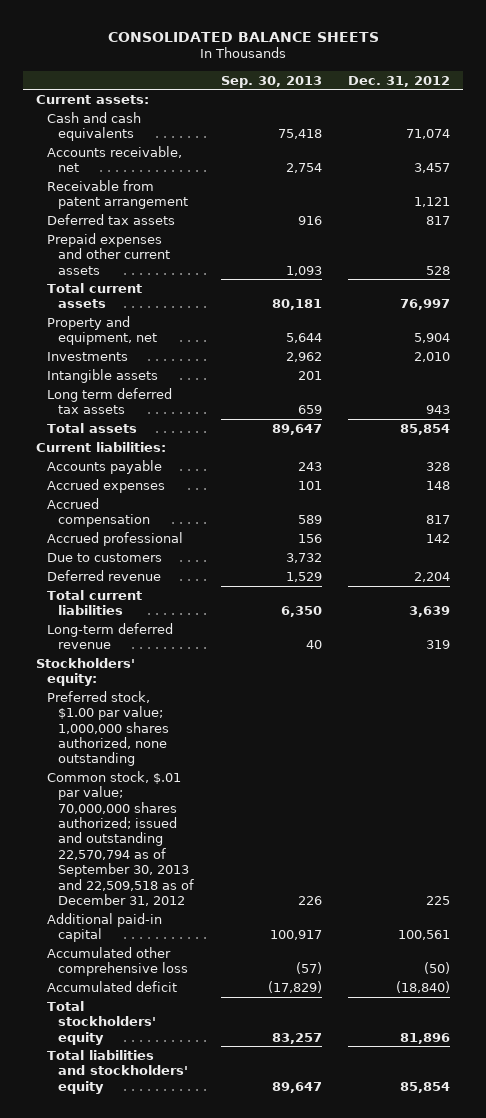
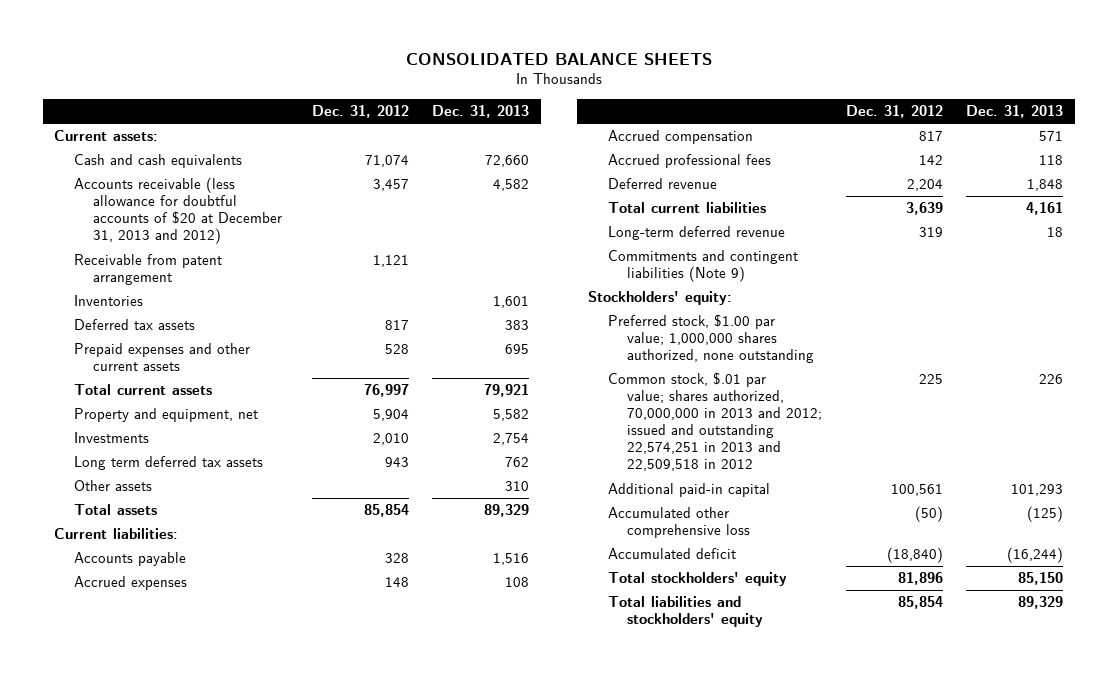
[220,75,322,88] Sep. 30, 2013 -> none
none -> [432,104,530,118] Dec. 31, 2013
[46,145,182,173] Accounts receivable, net -> [73,177,283,245] Accounts receivable (less allowance for doubtful accounts of $20 at December 31, 2013 and 2012)
none -> [73,295,143,307] Inventories
[46,368,158,383] Intangible assets -> none
none -> [73,480,152,492] Other assets
[46,552,162,562] Due to customers -> none
[46,531,183,546] Accrued professional -> [607,154,771,169] Accrued professional fees
none -> [607,250,798,283] Commitments and contingent liabilities (Note 9)
[46,770,195,907] Common stock, $.01 par value; 70,000,000 shares authorized; issued and outstanding 22,570,794 as of September 30, 2013 and 22,509,518 as of December 31, 2012 -> [607,372,823,472] Common stock, $.01 par value; shares authorized, 70,000,000 in 2013 and 2012; issued and outstanding 22,574,251 in 2013 and 22,509,518 in 2012

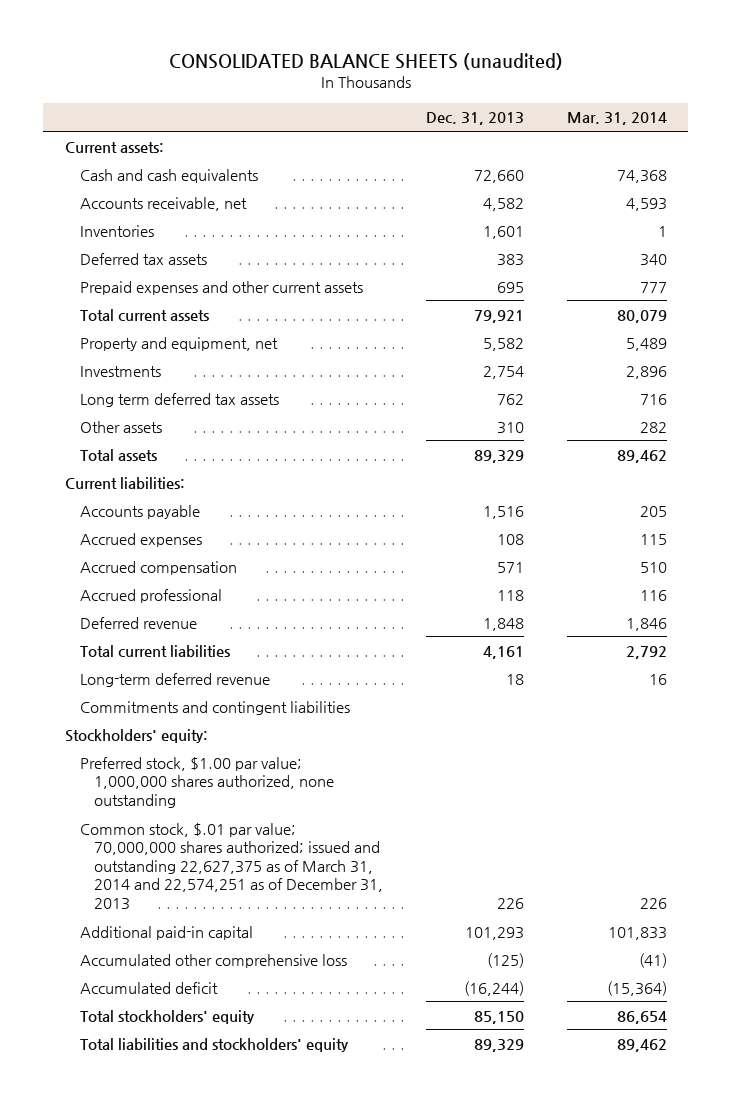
[405,52,712,65] CONSOLIDATED BALANCE SHEETS -> [168,52,563,70] CONSOLIDATED BALANCE SHEETS (unaudited)
[311,104,409,118] Dec. 31, 2012 -> none
none -> [566,112,667,126] Mar. 31, 2014
[73,254,222,286] Receivable from patent arrangement -> none
[73,177,283,245] Accounts receivable (less allowance for doubtful accounts of $20 at December 31, 2013 and 2012) -> [79,196,247,211] Accounts receivable, net
[607,154,771,169] Accrued professional fees -> [79,588,222,603] Accrued professional
[607,250,798,283] Commitments and contingent liabilities (Note 9) -> [79,700,350,715] Commitments and contingent liabilities
[607,372,823,472] Common stock, $.01 par value; shares authorized, 70,000,000 in 2013 and 2012; issued and outstanding 22,574,251 in 2013 and 22,509,518 in 2012 -> [79,822,384,910] Common stock, $.01 par value; 70,000,000 shares authorized; issued and outstanding 22,627,375 as of March 31, 2014 and 22,574,251 as of December 31, 2013

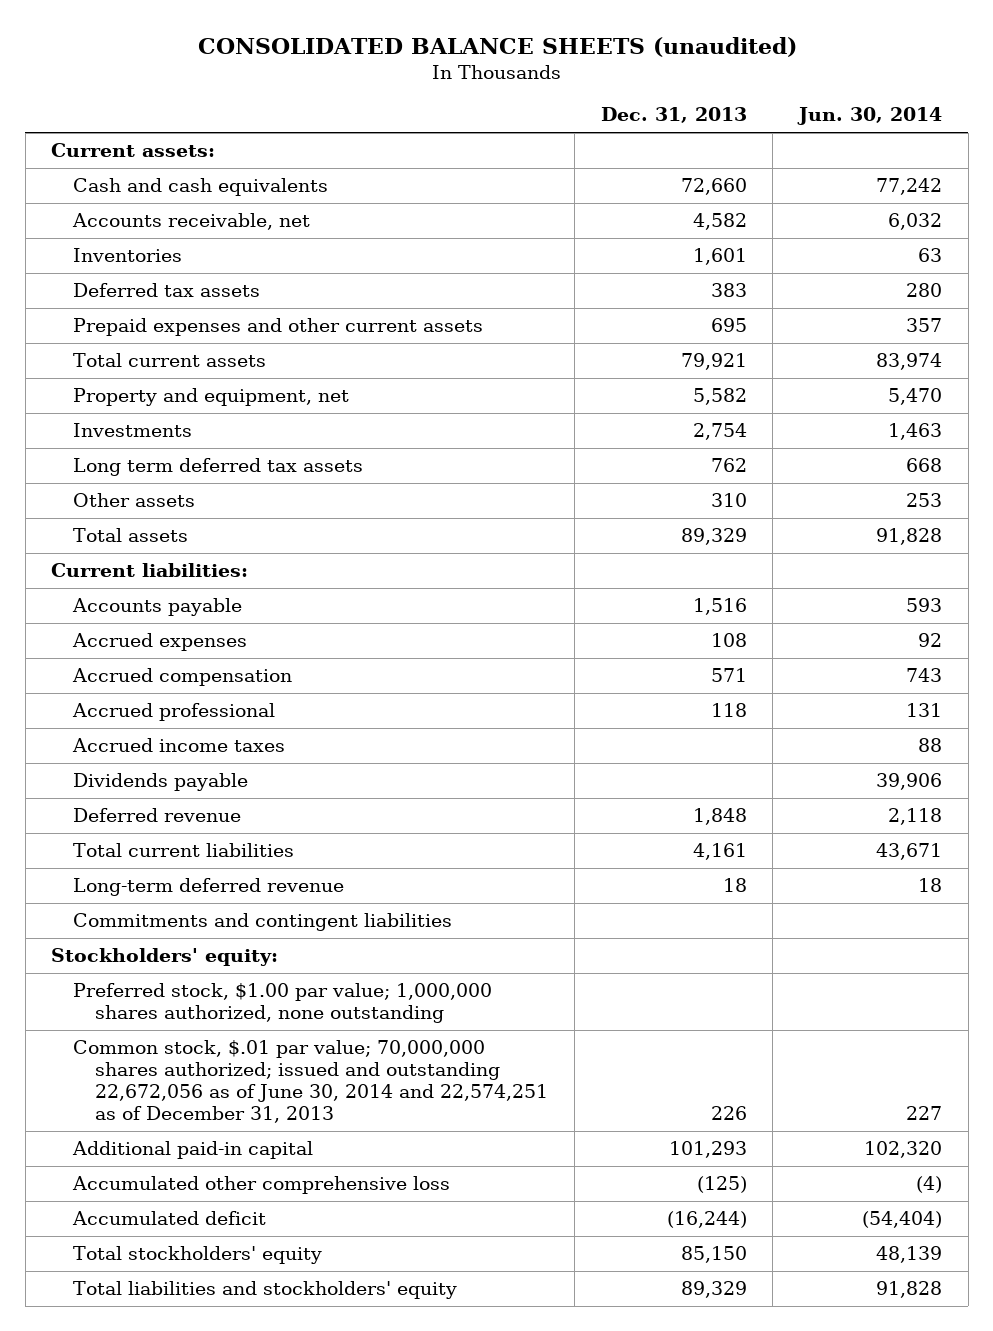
[566,112,667,126] Mar. 31, 2014 -> none
none -> [797,107,943,126] Jun. 30, 2014
none -> [72,738,286,753] Accrued income taxes
none -> [73,773,249,792] Dividends payable
[79,822,384,910] Common stock, $.01 par value; 70,000,000 shares authorized; issued and outstanding 22,627,375 as of March 31, 2014 and 22,574,251 as of December 31, 2013 -> [73,1040,549,1123] Common stock, $.01 par value; 70,000,000 shares authorized; issued and outstanding 22,672,056 as of June 30, 2014 and 22,574,251 as of December 31, 2013

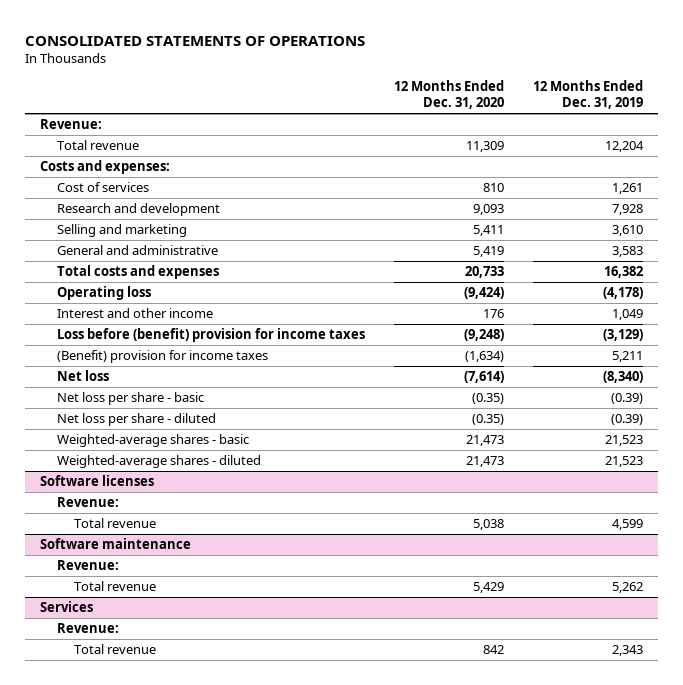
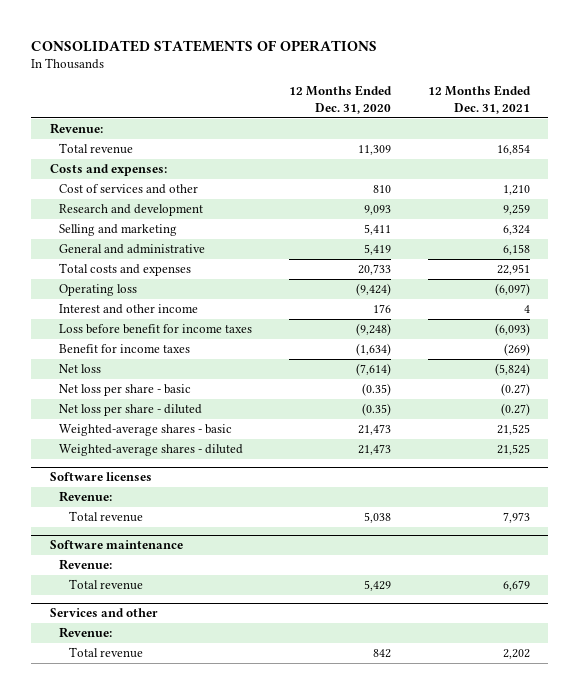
[533,80,644,110] 12 Months Ended Dec. 31, 2019 -> none
none -> [428,85,532,114] 12 Months Ended Dec. 31, 2021
[57,182,150,193] Cost of services -> [59,184,199,195] Cost of services and other
[57,328,366,343] Loss before (benefit) provision for income taxes -> [59,324,253,335] Loss before benefit for income taxes
[57,350,269,364] (Benefit) provision for income taxes -> [59,344,191,354] Benefit for income taxes
[39,601,93,613] Services -> none
none -> [49,608,158,618] Services and other

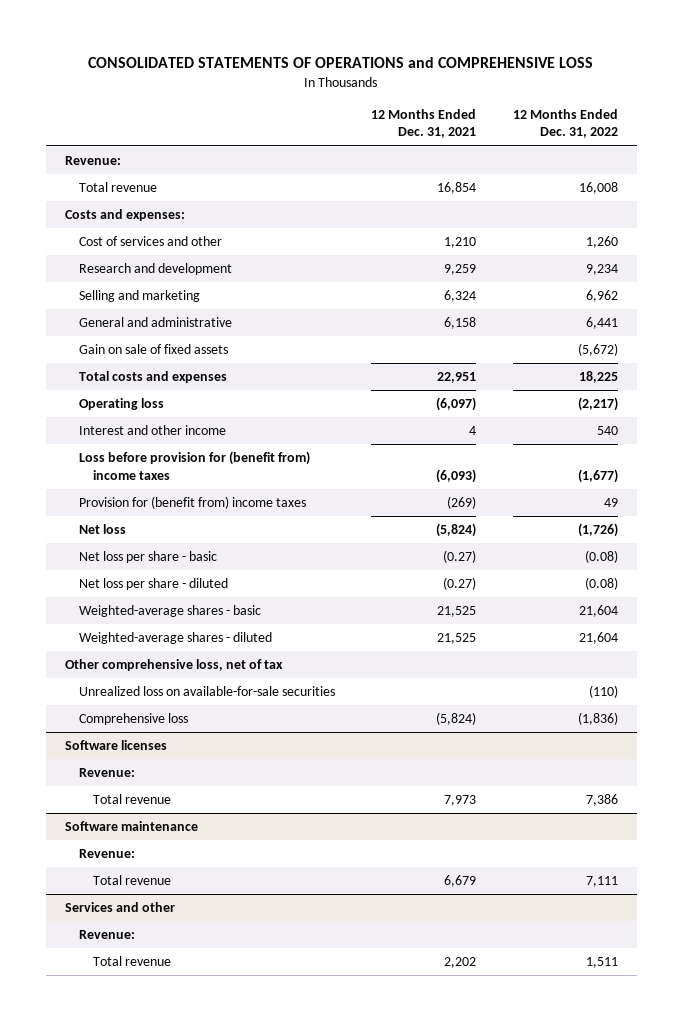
[31,40,378,53] CONSOLIDATED STATEMENTS OF OPERATIONS -> [88,56,594,68] CONSOLIDATED STATEMENTS OF OPERATIONS and COMPREHENSIVE LOSS
[289,85,393,114] 12 Months Ended Dec. 31, 2020 -> none
none -> [513,108,619,139] 12 Months Ended Dec. 31, 2022
none -> [78,344,228,355] Gain on sale of fixed assets
[59,324,253,335] Loss before benefit for income taxes -> [78,451,310,481] Loss before provision for (benefit from) income taxes
[59,344,191,354] Benefit for income taxes -> [78,496,306,510] Provision for (benefit from) income taxes
none -> [64,659,283,672] Other comprehensive loss, net of tax
none -> [78,686,335,697] Unrealized loss on available-for-sale securities
none -> [78,713,188,726] Comprehensive loss

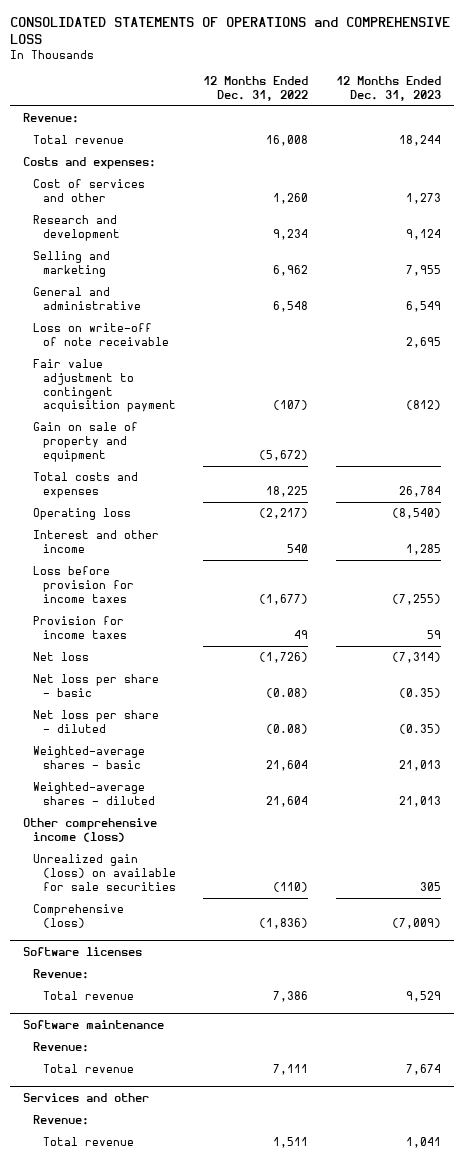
[371,108,477,139] 12 Months Ended Dec. 31, 2021 -> none
none -> [335,76,441,101] 12 Months Ended Dec. 31, 2023
[586,317,619,330] 6,441 -> [273,301,309,313] 6,548
none -> [33,323,170,347] Loss on write-off of note receivable
none -> [33,359,177,413] Fair value adjustment to contingent acquisition payment
[78,344,228,355] Gain on sale of fixed assets -> [33,422,139,462] Gain on sale of property and equipment
[78,451,310,481] Loss before provision for (benefit from) income taxes -> [33,566,135,603] Loss before provision for income taxes
[78,496,306,510] Provision for (benefit from) income taxes -> [33,616,128,640] Provision for income taxes
[64,659,283,672] Other comprehensive loss, net of tax -> [23,818,158,843] Other comprehensive income (loss)
[78,686,335,697] Unrealized loss on available-for-sale securities -> [33,854,177,891] Unrealized gain (loss) on available for sale securities
[78,713,188,726] Comprehensive loss -> [33,904,125,929] Comprehensive (loss)

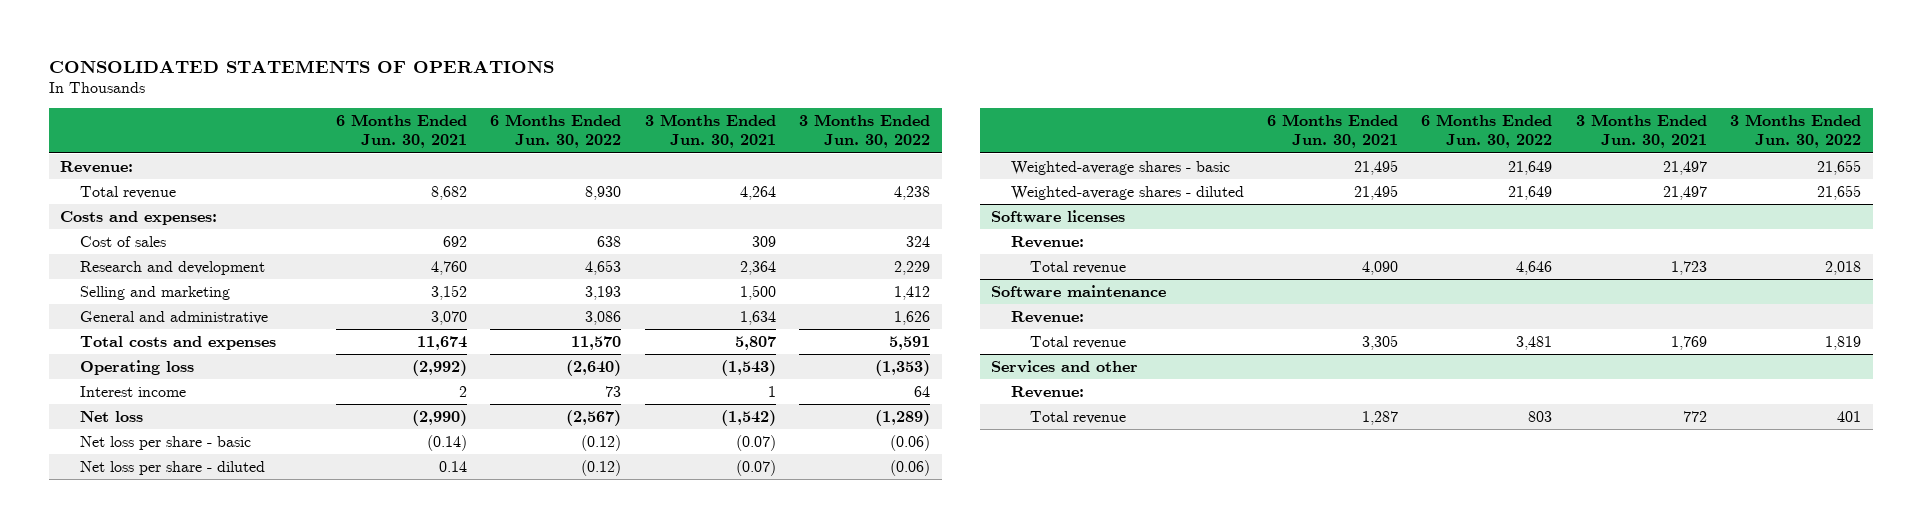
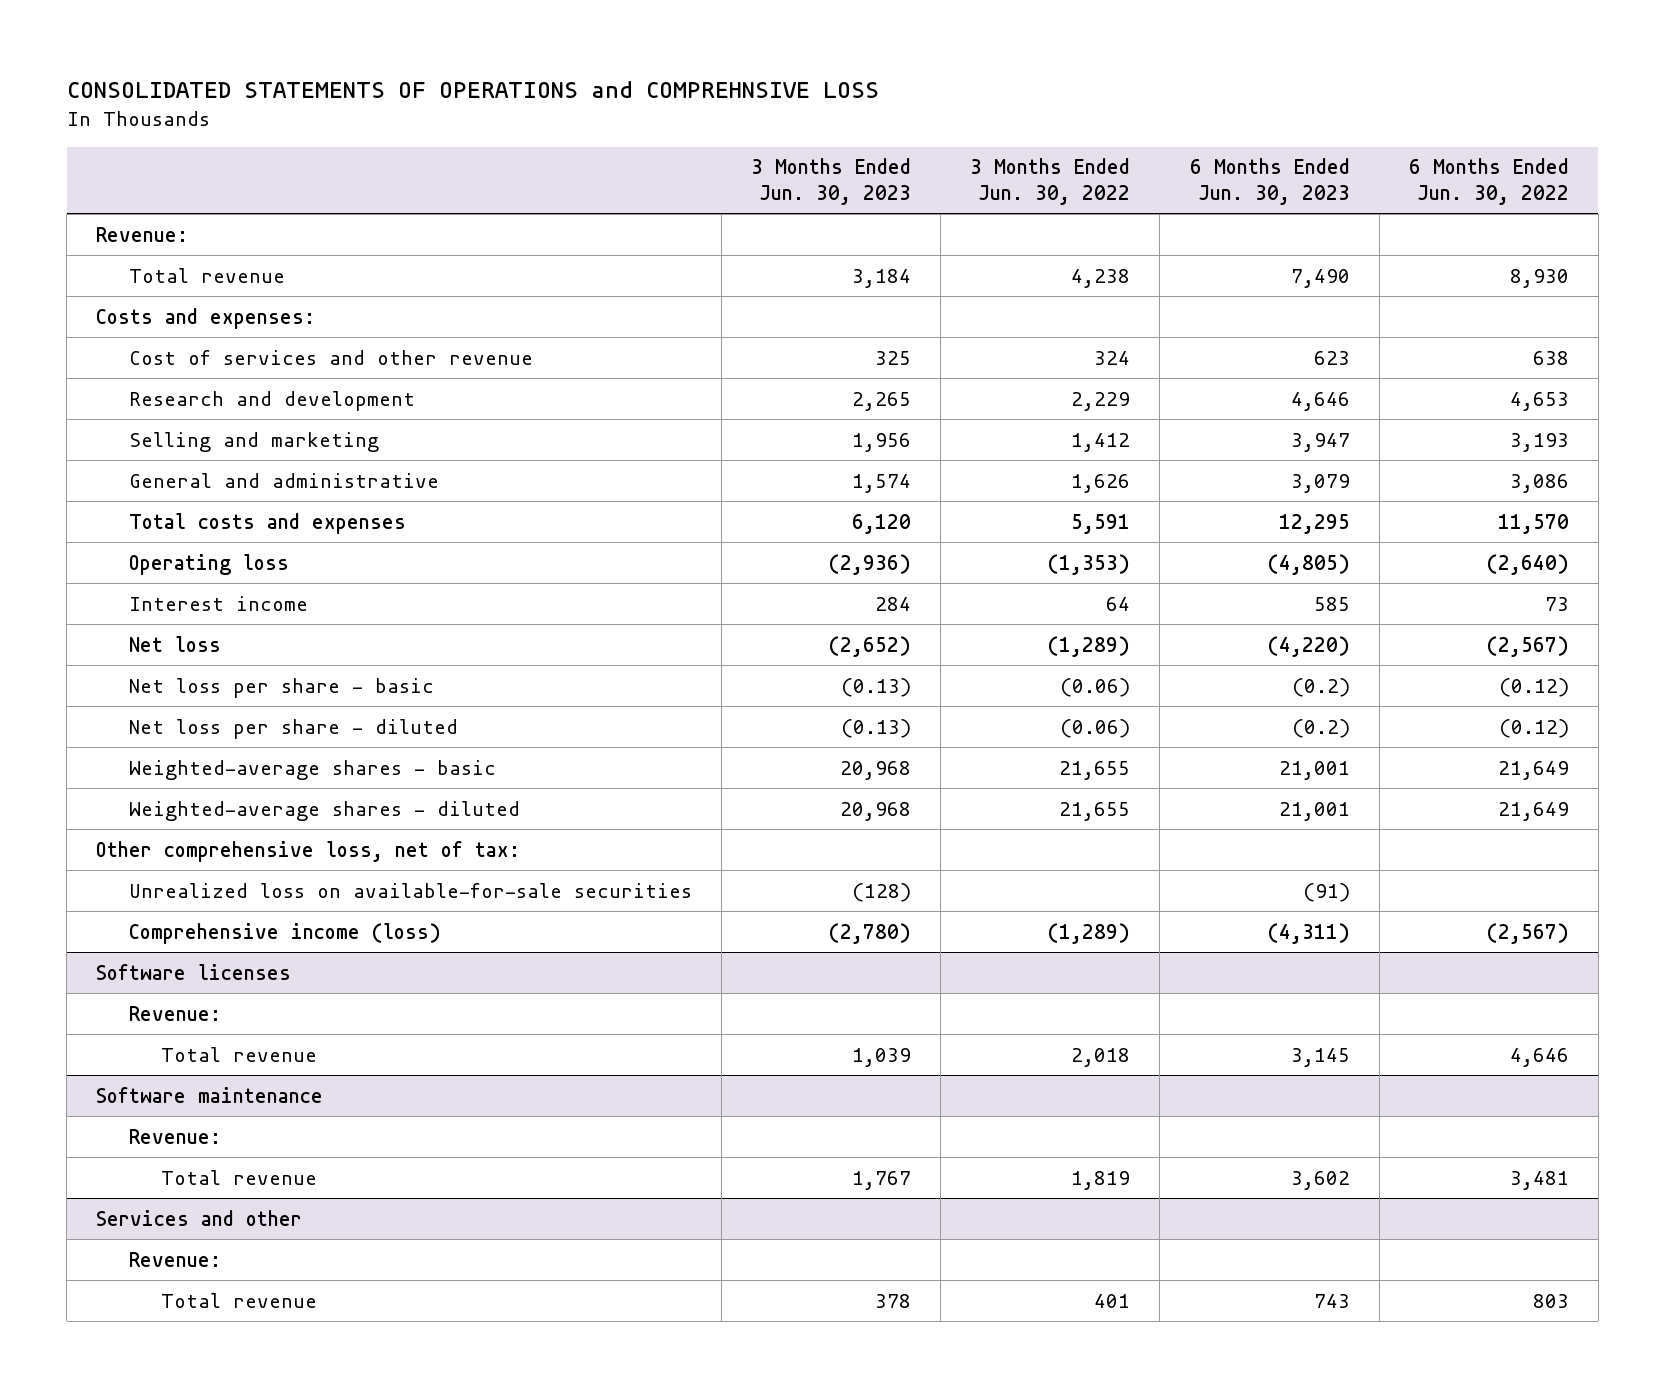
[48,59,554,73] CONSOLIDATED STATEMENTS OF OPERATIONS -> [66,81,879,99] CONSOLIDATED STATEMENTS OF OPERATIONS and COMPREHNSIVE LOSS
[335,114,467,149] 6 Months Ended Jun. 30, 2021 -> none
[644,114,776,149] 3 Months Ended Jun. 30, 2021 -> none
none -> [751,158,912,205] 3 Months Ended Jun. 30, 2023
none -> [1189,158,1350,205] 6 Months Ended Jun. 30, 2023
[79,235,166,247] Cost of sales -> [128,349,533,365] Cost of services and other revenue
none -> [96,840,521,862] Other comprehensive loss, net of tax:
none -> [128,882,692,898] Unrealized loss on available-for-sale securities
none -> [128,922,441,944] Comprehensive income (loss)

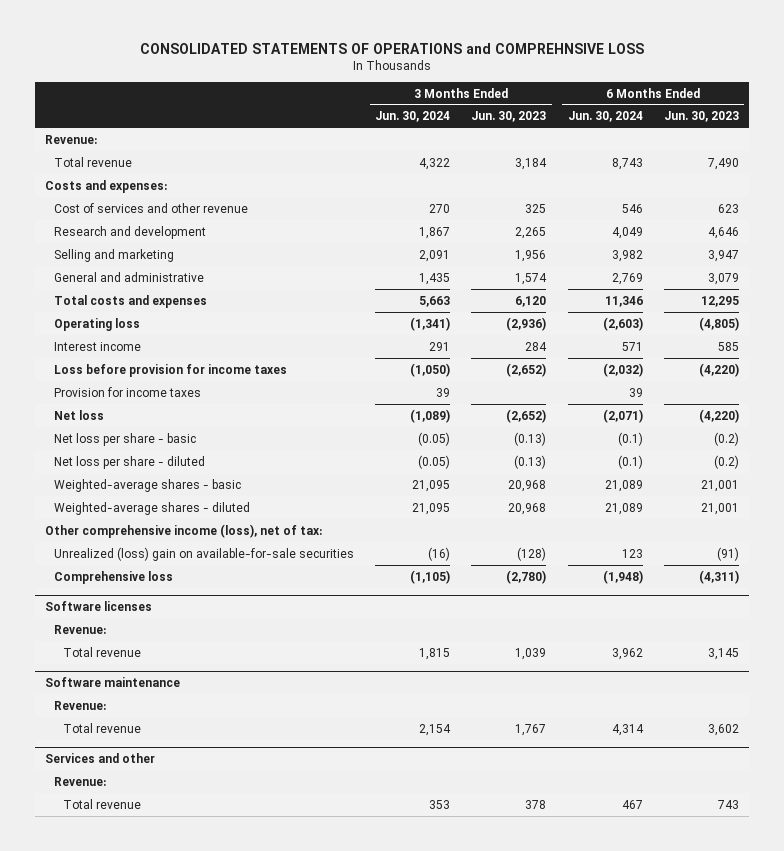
[970,158,1131,205] 3 Months Ended Jun. 30, 2022 -> none
[1408,158,1569,205] 6 Months Ended Jun. 30, 2022 -> none
none -> [375,111,451,123] Jun. 30, 2024
none -> [567,111,643,123] Jun. 30, 2024
none -> [54,363,288,377] Loss before provision for income taxes
none -> [54,386,202,397] Provision for income taxes
[96,840,521,862] Other comprehensive loss, net of tax: -> [45,523,323,538] Other comprehensive income (loss), net of tax:
[128,882,692,898] Unrealized loss on available-for-sale securities -> [54,546,355,561] Unrealized (loss) gain on available-for-sale securities
[128,922,441,944] Comprehensive income (loss) -> [54,570,174,584] Comprehensive loss

